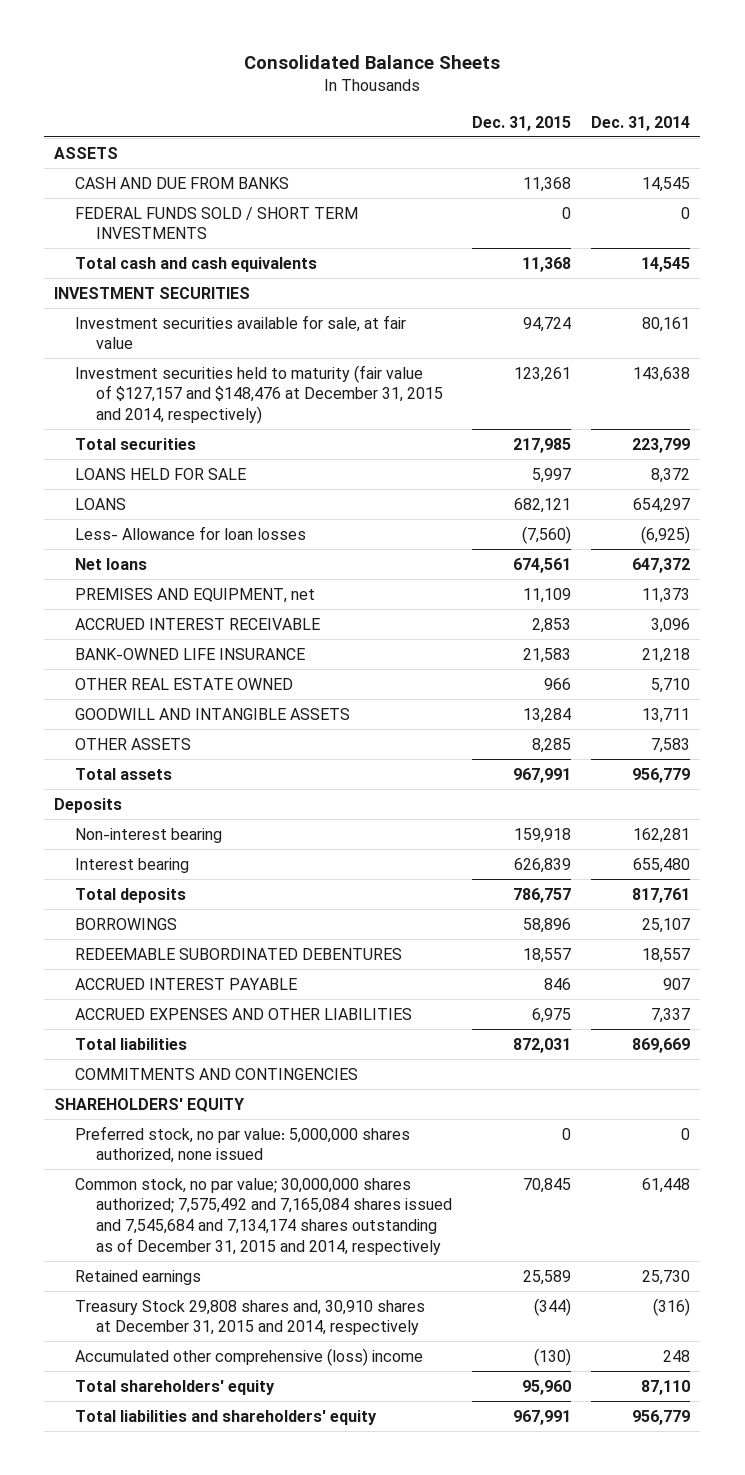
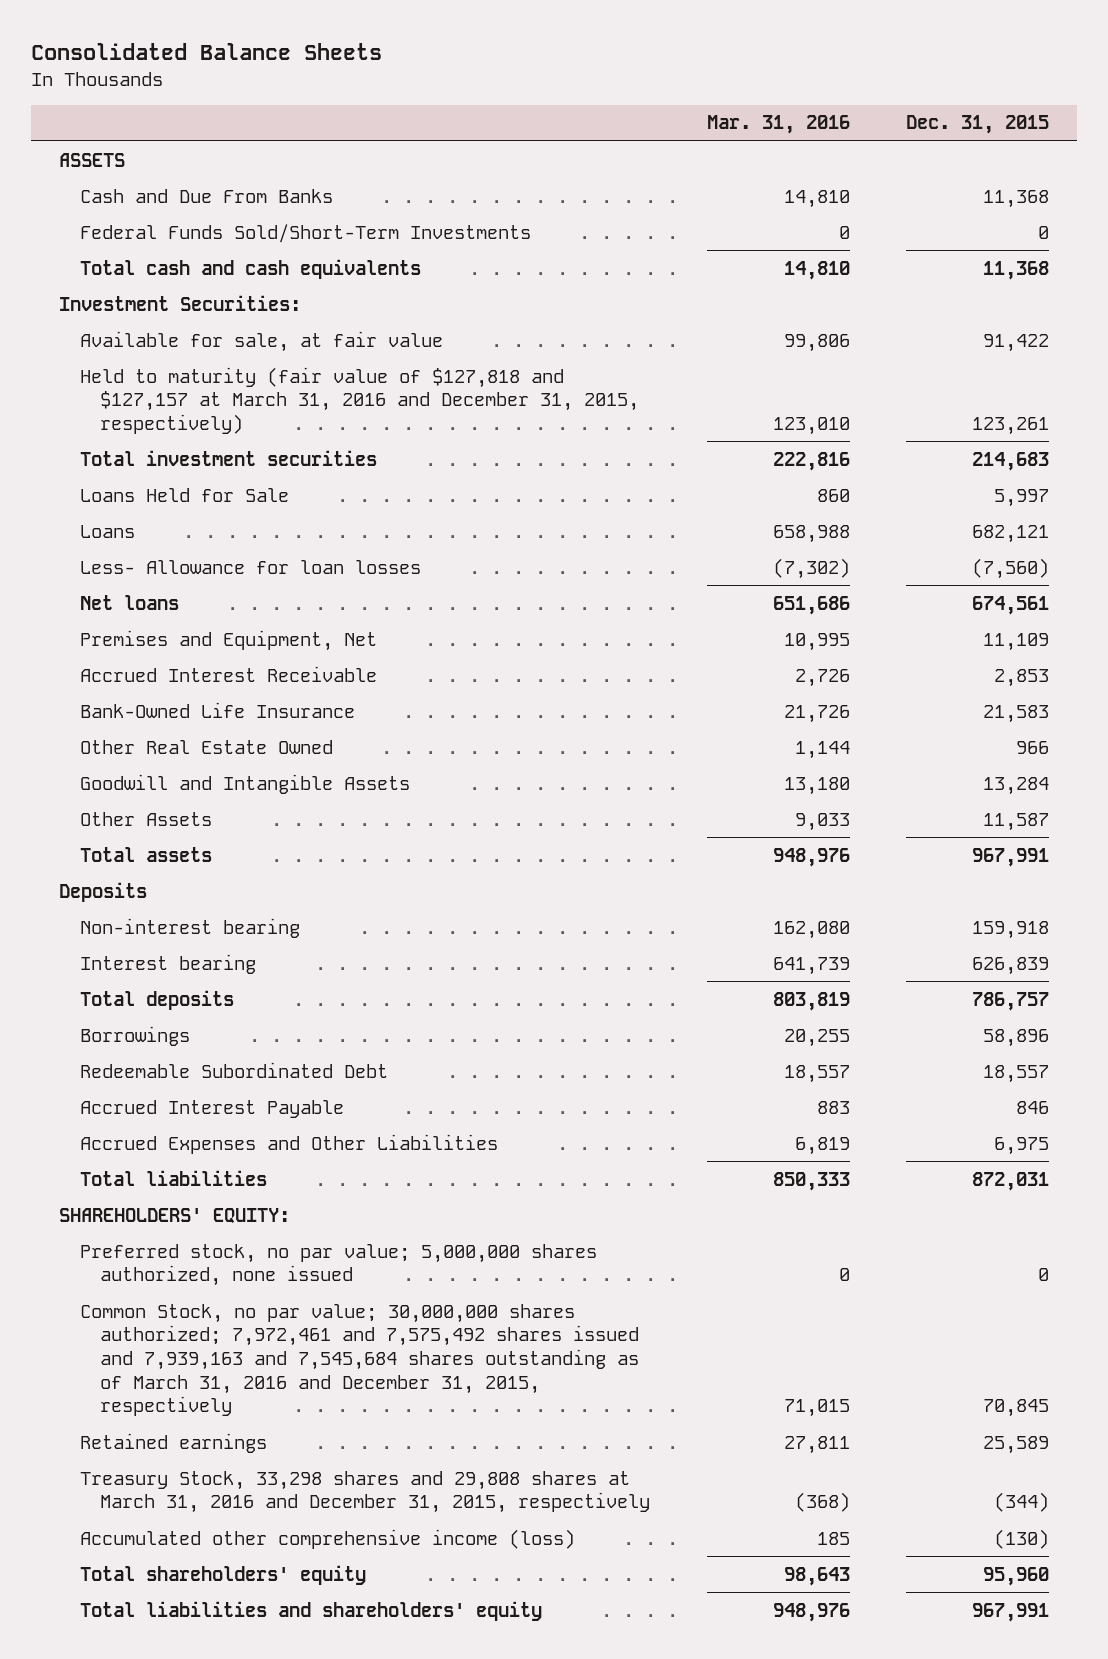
[591,115,691,131] Dec. 31, 2014 -> none
none -> [706,115,850,135] Mar. 31, 2016
[75,176,290,189] CASH AND DUE FROM BANKS -> [79,188,333,203] Cash and Due From Banks
[75,206,359,240] FEDERAL FUNDS SOLD / SHORT TERM INVESTMENTS -> [79,223,531,243] Federal Funds Sold/Short-Term Investments
[54,286,251,299] INVESTMENT SECURITIES -> [59,294,302,311] Investment Securities:
[75,314,407,350] Investment securities available for sale, at fair value -> [79,330,443,352] Available for sale, at fair value
[523,316,572,332] 94,724 -> [982,333,1049,352] 91,422
[75,364,443,425] Investment securities held to maturity (fair value of $127,157 and $148,476 at December 31, 2015 and 2014, respectively) -> [79,366,640,434] Held to maturity (fair value of $127,818 and $127,157 at March 31, 2016 and December 31, 2015, respectively)
[75,437,197,450] Total securities -> [79,449,377,466] Total investment securities
[513,437,572,453] 217,985 -> [971,451,1049,471] 214,683
[75,467,247,480] LOANS HELD FOR SALE -> [79,487,289,502] Loans Held for Sale
[75,497,127,510] LOANS -> [79,524,135,538] Loans
[75,587,316,603] PREMISES AND EQUIPMENT, net -> [79,629,377,651] Premises and Equipment, Net
[75,617,321,630] ACCRUED INTEREST RECEIVABLE -> [79,665,377,682] Accrued Interest Receivable
[75,647,306,660] BANK-OWNED LIFE INSURANCE -> [79,701,355,718] Bank-Owned Life Insurance
[75,677,294,690] OTHER REAL ESTATE OWNED -> [79,739,333,754] Other Real Estate Owned
[75,707,351,720] GOODWILL AND INTANGIBLE ASSETS -> [79,773,410,794] Goodwill and Intangible Assets
[75,737,192,750] OTHER ASSETS -> [79,811,212,826] Other Assets
[532,737,572,753] 8,285 -> [982,812,1049,831] 11,587
[75,917,178,930] BORROWINGS -> [79,1025,190,1046] Borrowings
[75,947,403,960] REDEEMABLE SUBORDINATED DEBENTURES -> [79,1061,388,1078] Redeemable Subordinated Debt
[75,977,298,990] ACCRUED INTEREST PAYABLE -> [79,1099,344,1118] Accrued Interest Payable
[75,1007,413,1020] ACCRUED EXPENSES AND OTHER LIABILITIES -> [79,1133,498,1154] Accrued Expenses and Other Liabilities
[75,1067,359,1080] COMMITMENTS AND CONTINGENCIES -> none
[54,1097,245,1112] SHAREHOLDERS' EQUITY -> [59,1207,291,1223] SHAREHOLDERS' EQUITY:
[75,1125,411,1164] Preferred stock, no par value: 5,000,000 shares authorized, none issued -> [79,1243,597,1287] Preferred stock, no par value; 5,000,000 shares authorized, none issued
[75,1177,452,1255] Common stock, no par value; 30,000,000 shares authorized; 7,575,492 and 7,165,084 shares issued and 7,545,684 and 7,134,174 shares outstanding as of December 31, 2015 and 2014, respectively -> [79,1303,640,1417] Common Stock, no par value; 30,000,000 shares authorized; 7,972,461 and 7,575,492 shares issued and 7,939,163 and 7,545,684 shares outstanding as of March 31, 2016 and December 31, 2015, respectively
[75,1299,426,1336] Treasury Stock 29,808 shares and, 30,910 shares at December 31, 2015 and 2014, respectively -> [79,1470,651,1514] Treasury Stock, 33,298 shares and 29,808 shares at March 31, 2016 and December 31, 2015, respectively
[75,1347,424,1366] Accumulated other comprehensive (loss) income -> [79,1528,575,1549] Accumulated other comprehensive income (loss)

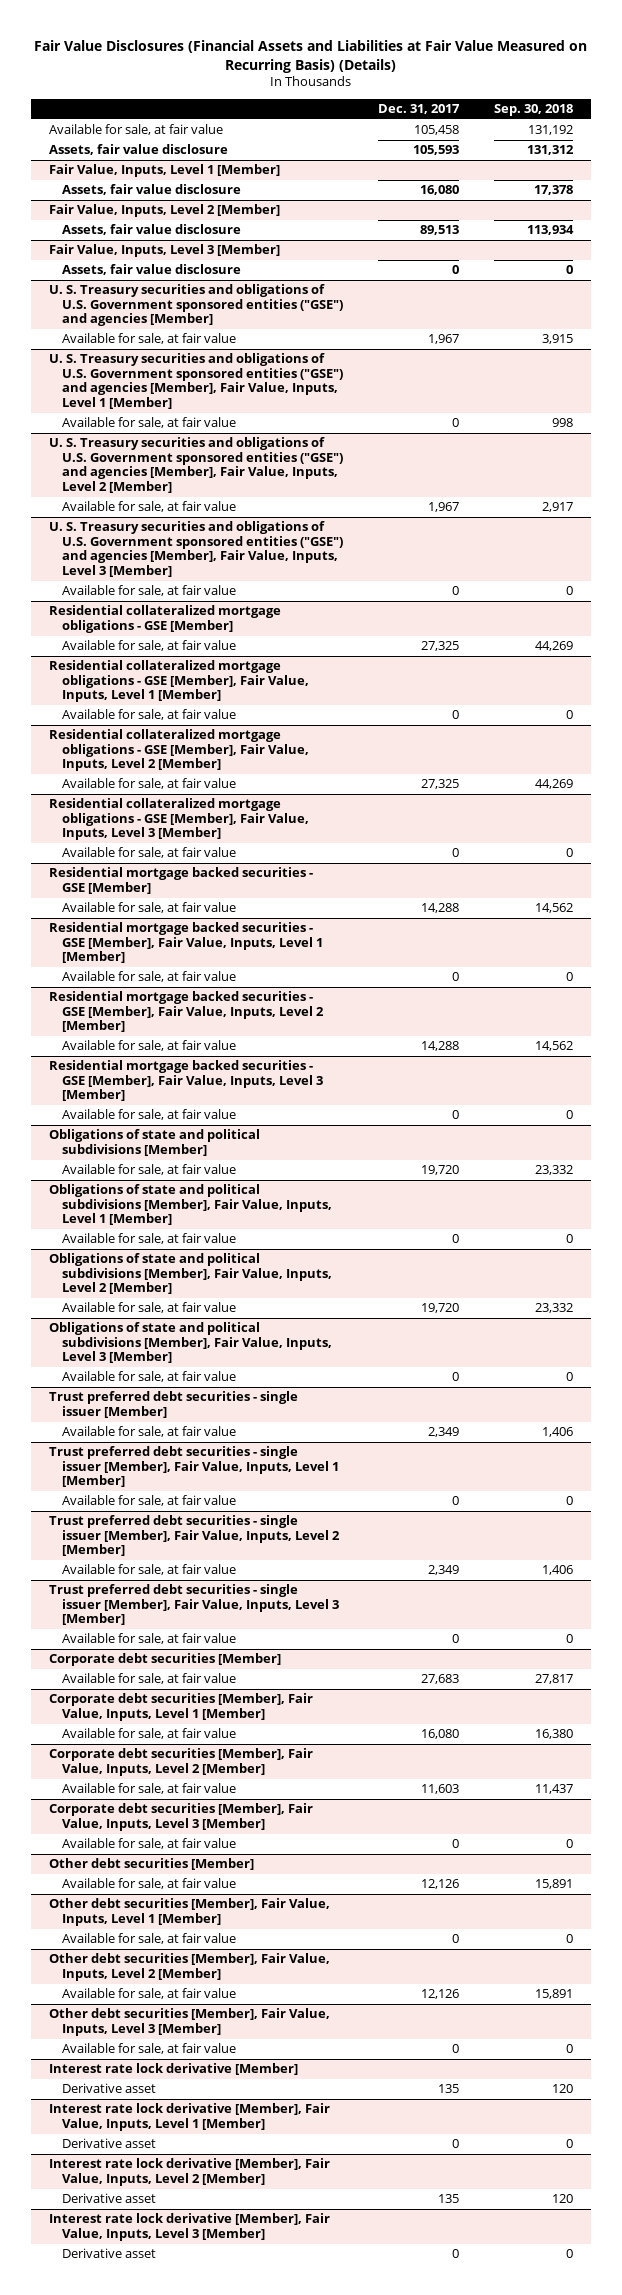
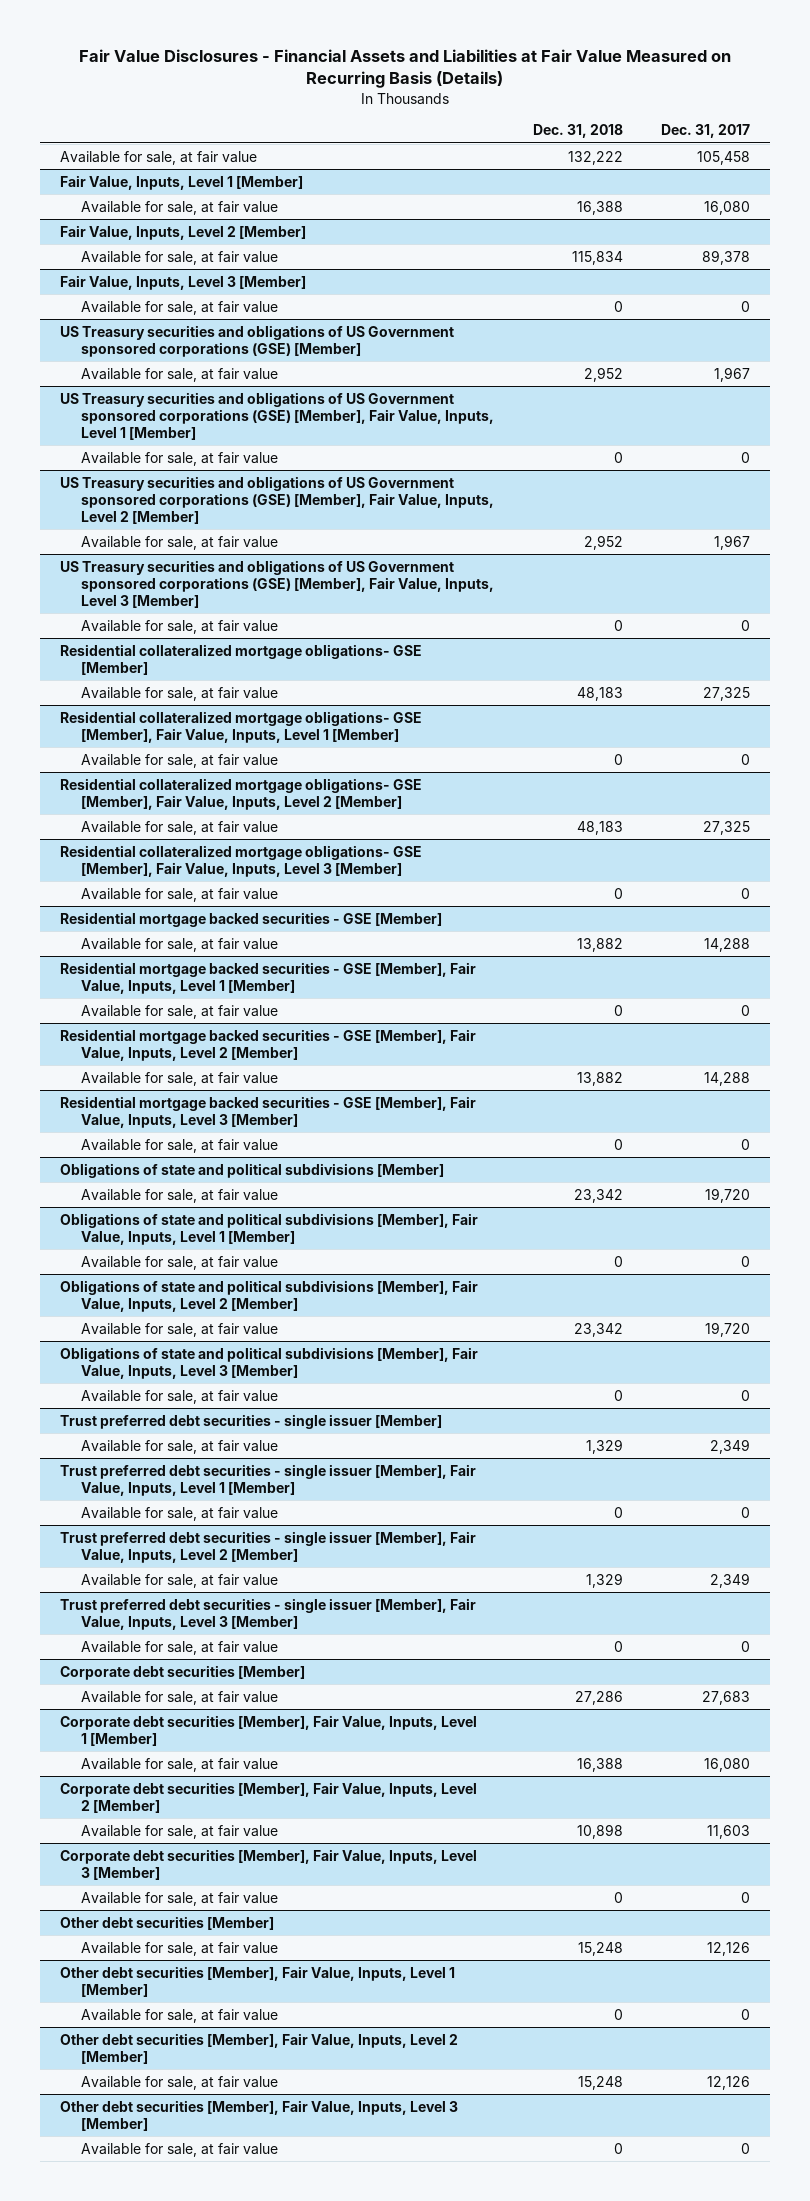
[34,39,588,73] Fair Value Disclosures (Financial Assets and Liabilities at Fair Value Measured on Recurring Basis) (Details) -> [79,49,732,89] Fair Value Disclosures - Financial Assets and Liabilities at Fair Value Measured on Recurring Basis (Details)
[494,104,574,117] Sep. 30, 2018 -> none
none -> [532,124,623,139] Dec. 31, 2018
[48,144,228,156] Assets, fair value disclosure -> none
[62,184,242,196] Assets, fair value disclosure -> [81,200,279,215] Available for sale, at fair value
[62,224,242,236] Assets, fair value disclosure -> none
none -> [81,250,279,265] Available for sale, at fair value
[62,264,242,276] Assets, fair value disclosure -> none
none -> [81,300,279,315] Available for sale, at fair value
[48,284,344,327] U. S. Treasury securities and obligations of U.S. Government sponsored entities ("GSE") and agencies [Member] -> [59,324,454,357] US Treasury securities and obligations of US Government sponsored corporations (GSE) [Member]
[48,353,344,409] U. S. Treasury securities and obligations of U.S. Government sponsored entities ("GSE") and agencies [Member], Fair Value, Inputs, Level 1 [Member] -> [59,391,495,440] US Treasury securities and obligations of US Government sponsored corporations (GSE) [Member], Fair Value, Inputs, Level 1 [Member]
[48,437,344,493] U. S. Treasury securities and obligations of U.S. Government sponsored entities ("GSE") and agencies [Member], Fair Value, Inputs, Level 2 [Member] -> [59,475,495,524] US Treasury securities and obligations of US Government sponsored corporations (GSE) [Member], Fair Value, Inputs, Level 2 [Member]
[48,521,344,577] U. S. Treasury securities and obligations of U.S. Government sponsored entities ("GSE") and agencies [Member], Fair Value, Inputs, Level 3 [Member] -> [59,559,495,608] US Treasury securities and obligations of US Government sponsored corporations (GSE) [Member], Fair Value, Inputs, Level 3 [Member]
[48,605,281,633] Residential collateralized mortgage obligations - GSE [Member] -> [59,643,422,675] Residential collateralized mortgage obligations- GSE [Member]
[48,660,310,703] Residential collateralized mortgage obligations - GSE [Member], Fair Value, Inputs, Level 1 [Member] -> [59,710,422,743] Residential collateralized mortgage obligations- GSE [Member], Fair Value, Inputs, Level 1 [Member]
[48,729,310,772] Residential collateralized mortgage obligations - GSE [Member], Fair Value, Inputs, Level 2 [Member] -> [59,777,422,810] Residential collateralized mortgage obligations- GSE [Member], Fair Value, Inputs, Level 2 [Member]
[48,798,310,841] Residential collateralized mortgage obligations - GSE [Member], Fair Value, Inputs, Level 3 [Member] -> [59,844,422,877] Residential collateralized mortgage obligations- GSE [Member], Fair Value, Inputs, Level 3 [Member]
[48,2063,298,2076] Interest rate lock derivative [Member] -> none
[62,2083,157,2094] Derivative asset -> none
[48,2103,330,2131] Interest rate lock derivative [Member], Fair Value, Inputs, Level 1 [Member] -> none
[62,2138,157,2149] Derivative asset -> none
[48,2158,330,2186] Interest rate lock derivative [Member], Fair Value, Inputs, Level 2 [Member] -> none
[62,2193,157,2204] Derivative asset -> none
[48,2213,330,2241] Interest rate lock derivative [Member], Fair Value, Inputs, Level 3 [Member] -> none
[62,2248,157,2259] Derivative asset -> none

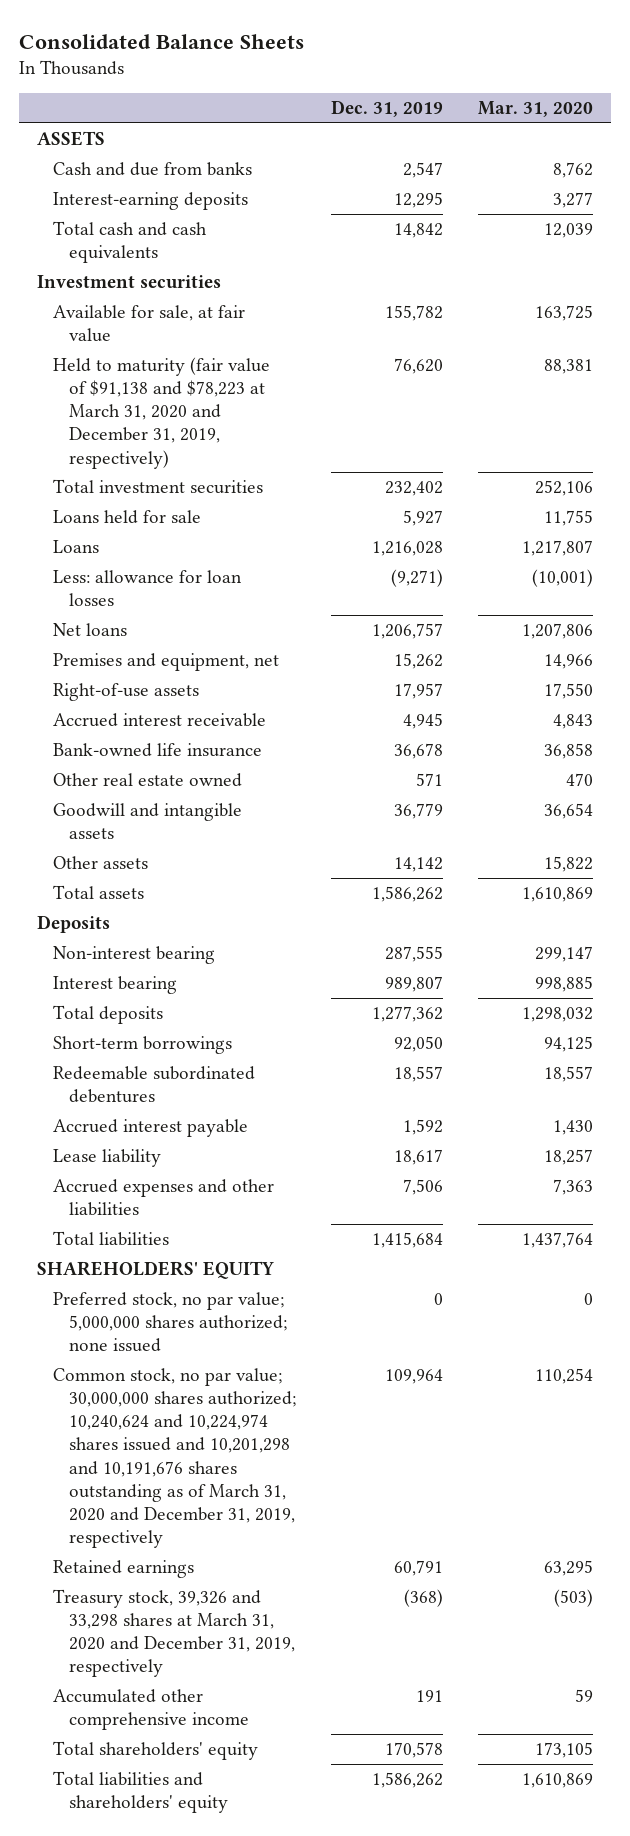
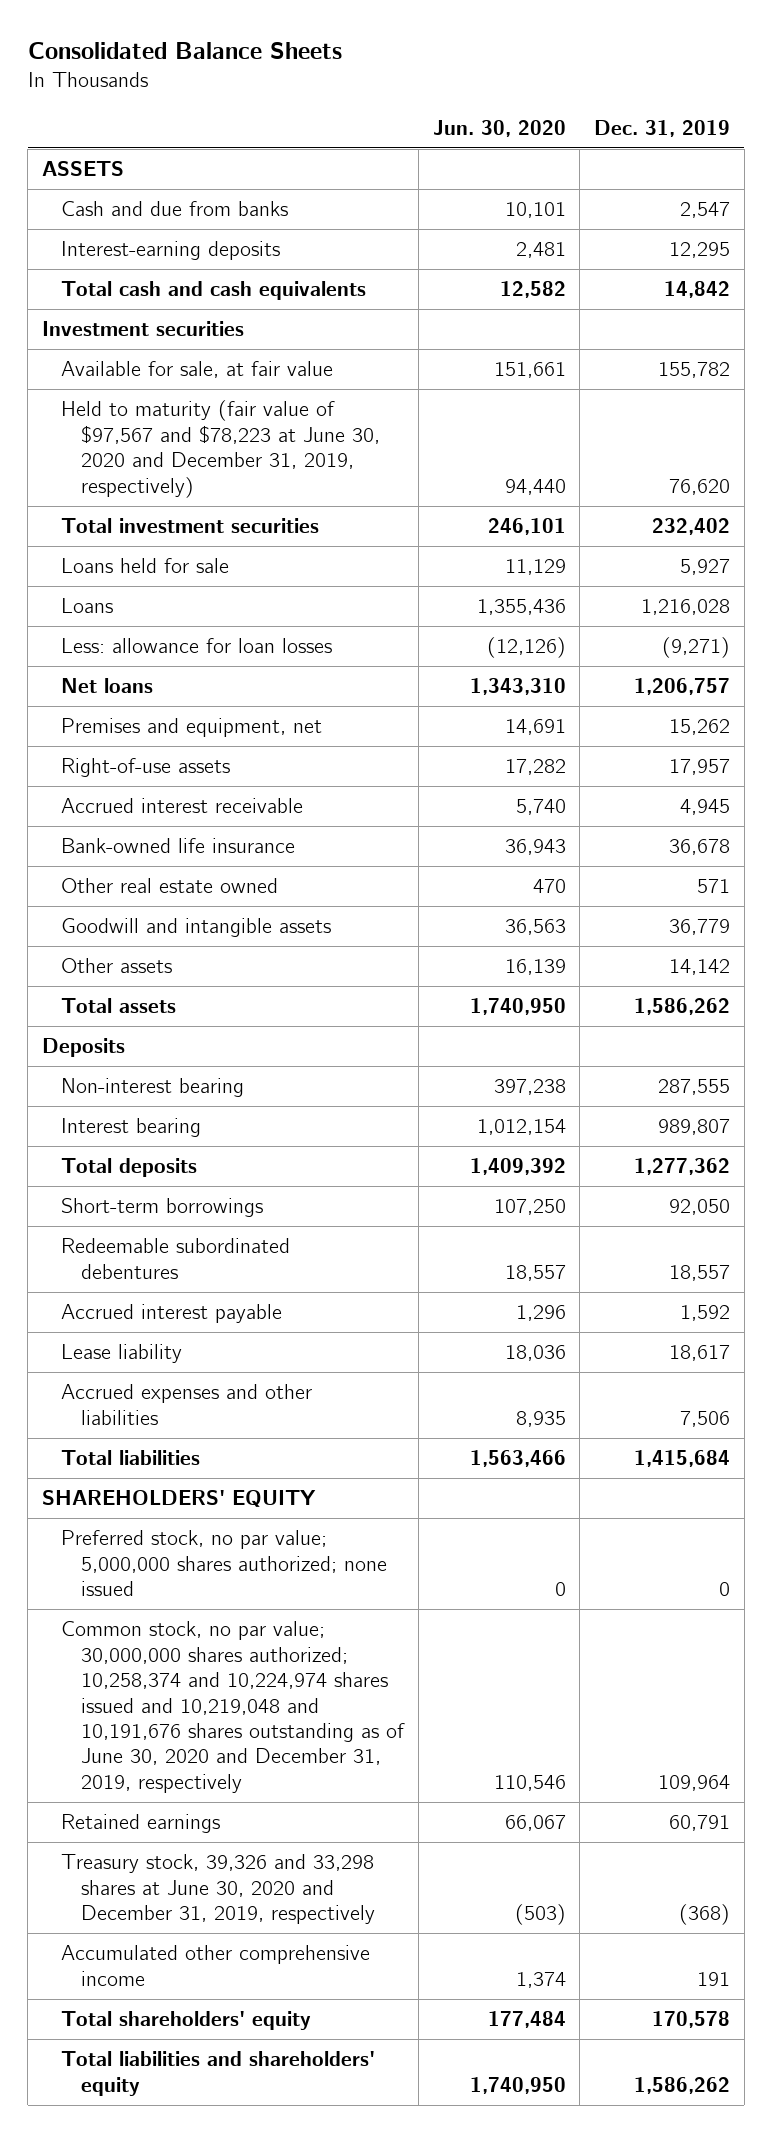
[478,101,594,118] Mar. 31, 2020 -> none
none -> [432,119,566,137] Jun. 30, 2020
[52,356,270,469] Held to maturity (fair value of $91,138 and $78,223 at March 31, 2020 and December 31, 2019, respectively) -> [61,400,381,498] Held to maturity (fair value of $97,567 and $78,223 at June 30, 2020 and December 31, 2019, respectively)
[52,1367,296,1549] Common stock, no par value; 30,000,000 shares authorized; 10,240,624 and 10,224,974 shares issued and 10,201,298 and 10,191,676 shares outstanding as of March 31, 2020 and December 31, 2019, respectively -> [61,1621,406,1793] Common stock, no par value; 30,000,000 shares authorized; 10,258,374 and 10,224,974 shares issued and 10,219,048 and 10,191,676 shares outstanding as of June 30, 2020 and December 31, 2019, respectively
[52,1588,295,1678] Treasury stock, 39,326 and 33,298 shares at March 31, 2020 and December 31, 2019, respectively -> [61,1854,376,1925] Treasury stock, 39,326 and 33,298 shares at June 30, 2020 and December 31, 2019, respectively

